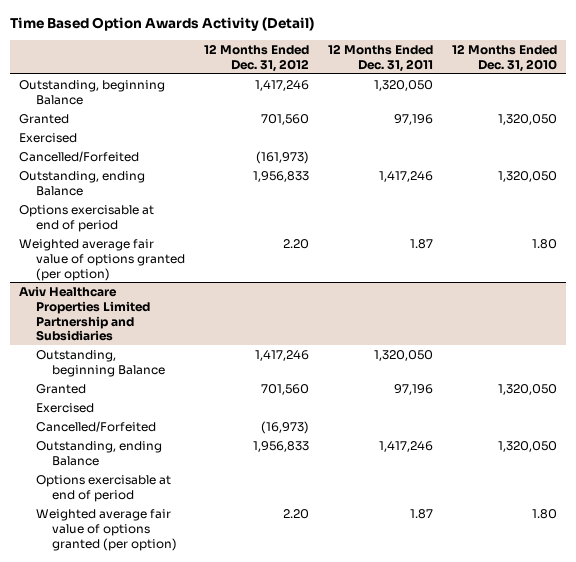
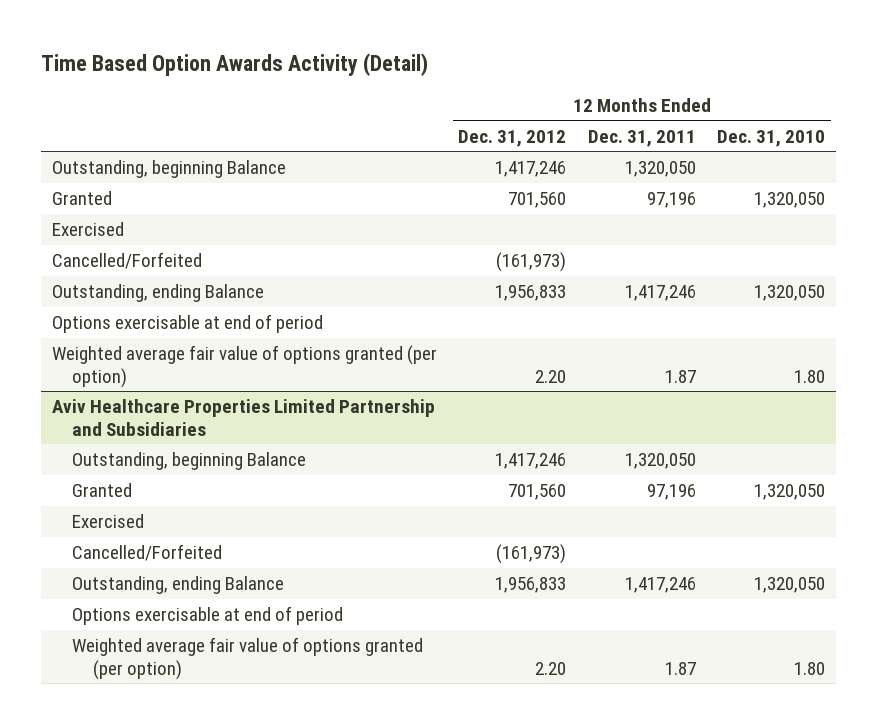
[260,420,309,434] (16,973) -> [496,544,567,565] (161,973)

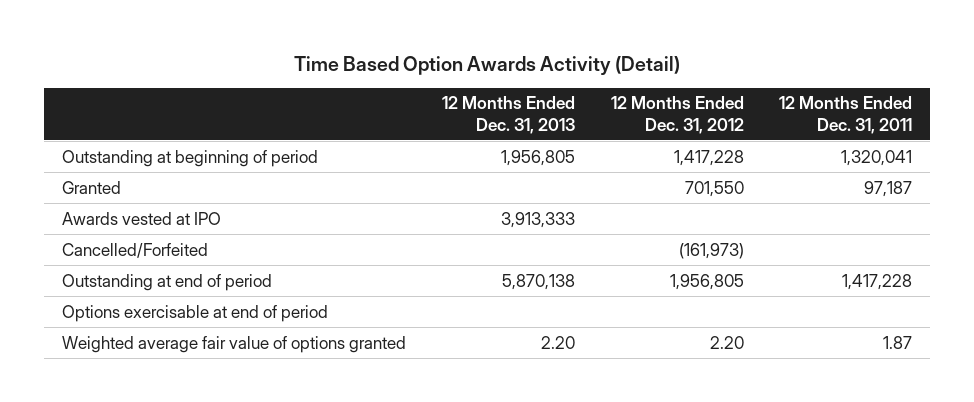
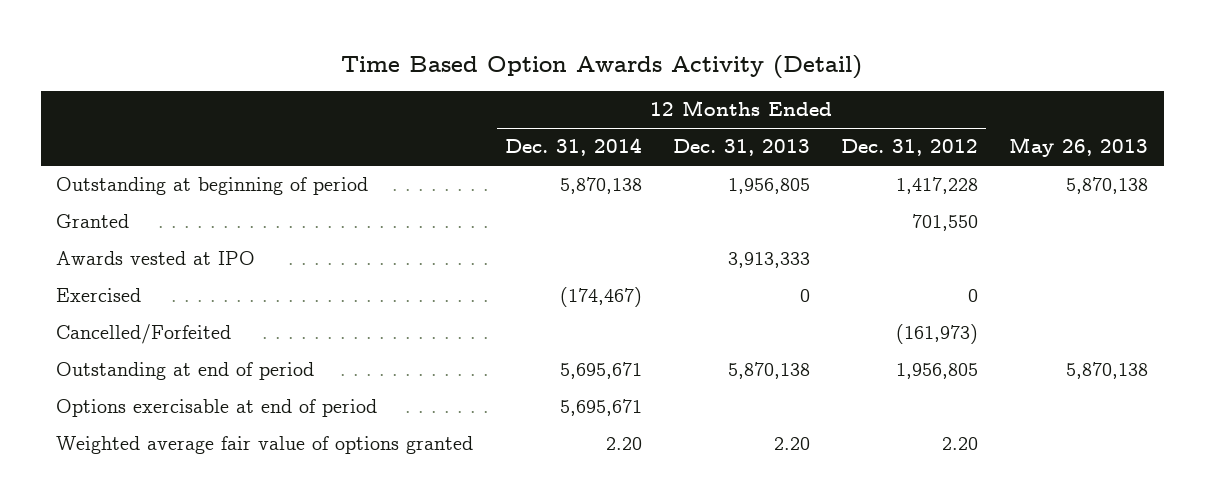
[779,96,913,134] 12 Months Ended Dec. 31, 2011 -> none
none -> [504,138,642,157] Dec. 31, 2014
none -> [1009,137,1149,158] May 26, 2013
none -> [56,288,142,303] Exercised

